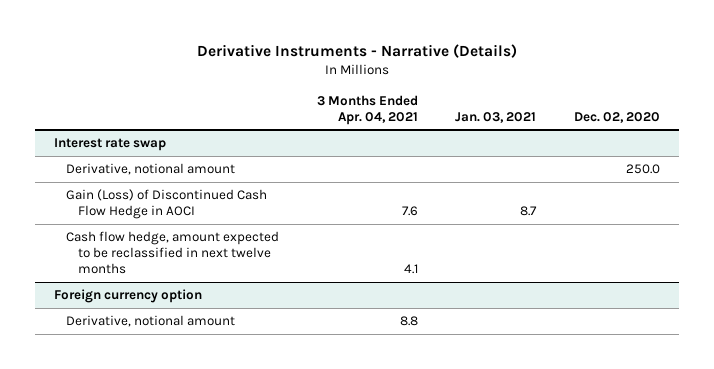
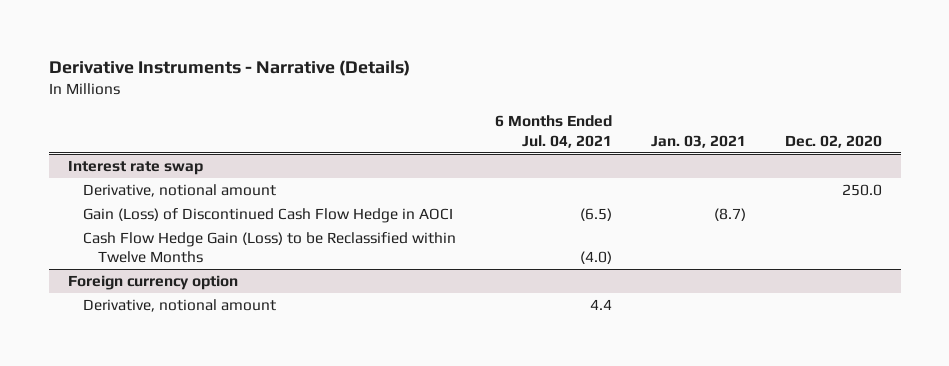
[316,94,418,125] 3 Months Ended Apr. 04, 2021 -> none
none -> [494,115,612,148] 6 Months Ended Jul. 04, 2021
[520,206,538,217] 8.7 -> [713,208,746,222] (8.7)
[65,231,279,274] Cash flow hedge, amount expected to be reclassified in next twelve months -> [82,232,456,264] Cash Flow Hedge Gain (Loss) to be Reclassified within Twelve Months

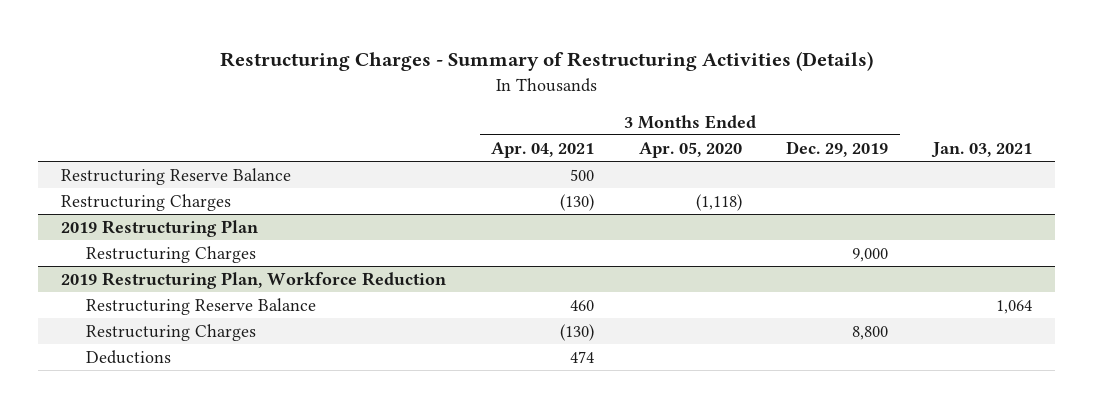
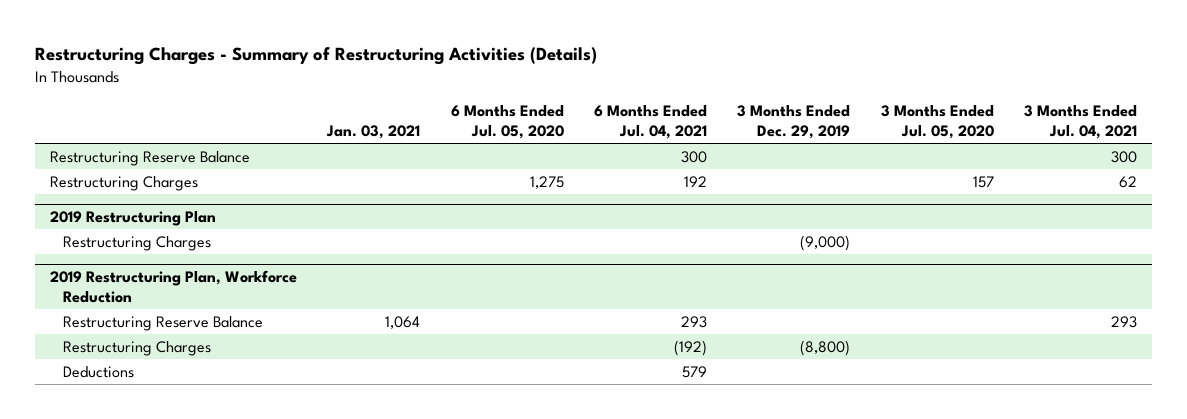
[490,141,594,158] Apr. 04, 2021 -> none
[638,141,742,158] Apr. 05, 2020 -> none
none -> [450,104,564,140] 6 Months Ended Jul. 05, 2020
none -> [594,104,708,140] 6 Months Ended Jul. 04, 2021
none -> [880,104,994,140] 3 Months Ended Jul. 05, 2020
none -> [1024,104,1138,140] 3 Months Ended Jul. 04, 2021
[852,248,889,263] 9,000 -> [800,234,851,251] (9,000)
[852,326,889,341] 8,800 -> [800,339,851,356] (8,800)

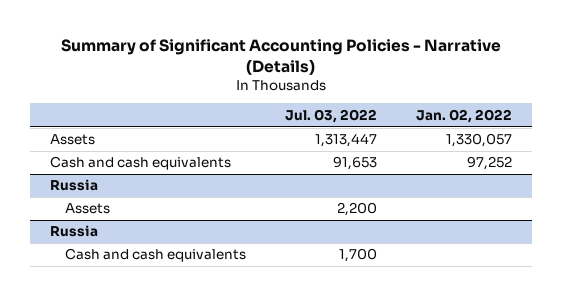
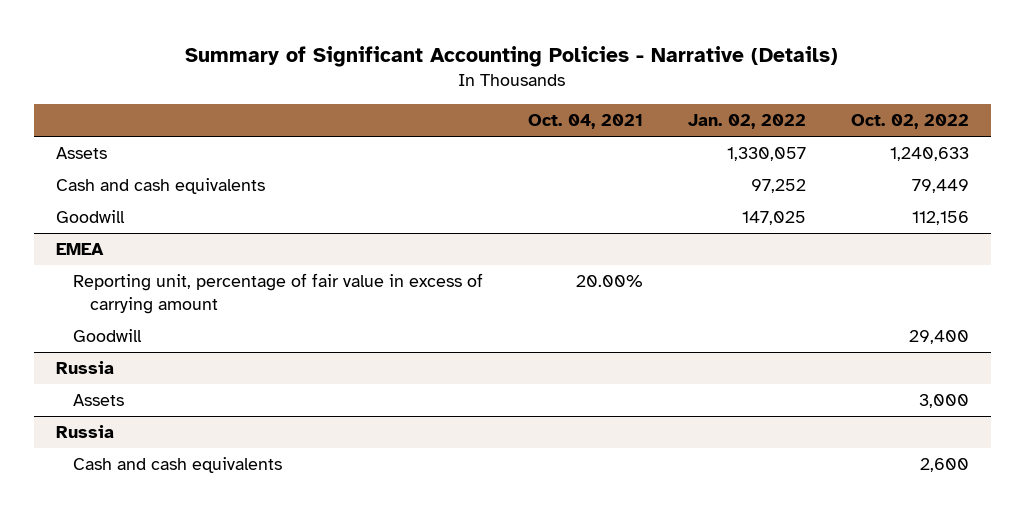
[285,108,378,123] Jul. 03, 2022 -> none
none -> [527,114,643,130] Oct. 04, 2021
none -> [850,114,969,130] Oct. 02, 2022
none -> [56,210,126,224] Goodwill
none -> [56,243,105,256] EMEA
none -> [73,273,484,315] Reporting unit, percentage of fair value in excess of carrying amount
none -> [73,329,143,343] Goodwill

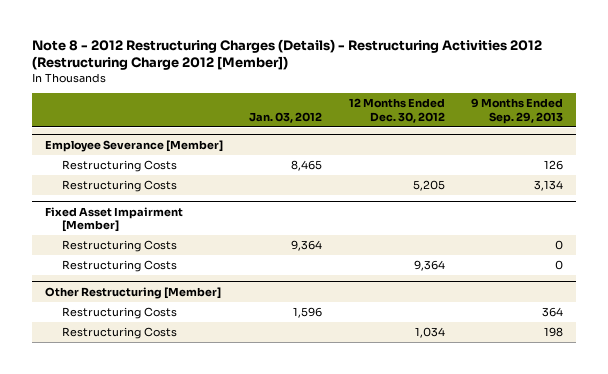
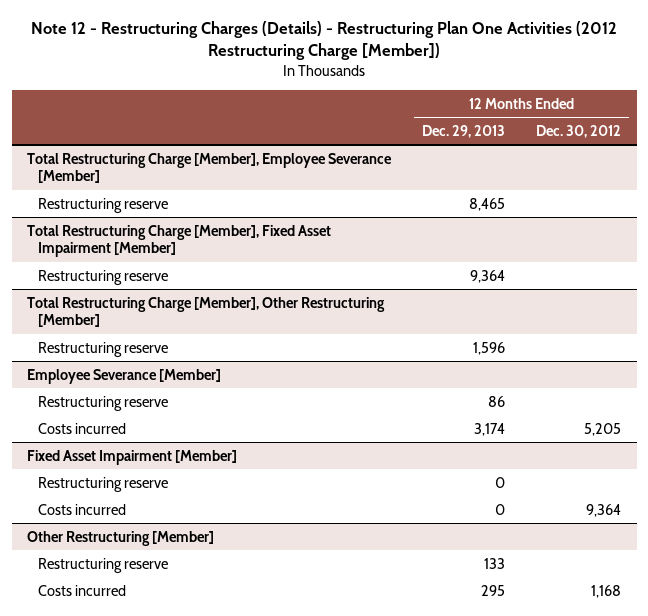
[32,38,543,70] Note 8 - 2012 Restructuring Charges (Details) - Restructuring Activities 2012 (Restructuring Charge 2012 [Member]) -> [31,21,618,61] Note 12 - Restructuring Charges (Details) - Restructuring Plan One Activities (2012 Restructuring Charge [Member])
[249,111,323,123] Jan. 03, 2012 -> none
[470,98,563,124] 9 Months Ended Sep. 29, 2013 -> none
none -> [422,124,506,138] Dec. 29, 2013
none -> [27,152,393,184] Total Restructuring Charge [Member], Employee Severance [Member]
none -> [38,197,169,213] Restructuring reserve
none -> [27,224,332,258] Total Restructuring Charge [Member], Fixed Asset Impairment [Member]
none -> [38,269,169,285] Restructuring reserve
none -> [27,296,386,328] Total Restructuring Charge [Member], Other Restructuring [Member]
none -> [38,341,169,357] Restructuring reserve
[62,160,178,173] Restructuring Costs -> [38,395,169,411] Restructuring reserve
[62,180,178,193] Restructuring Costs -> [38,422,127,434] Costs incurred
[62,240,178,253] Restructuring Costs -> [38,476,169,492] Restructuring reserve
[62,260,178,273] Restructuring Costs -> [38,503,127,515] Costs incurred
[62,307,178,320] Restructuring Costs -> [38,557,169,573] Restructuring reserve
[62,327,178,340] Restructuring Costs -> [38,584,127,596] Costs incurred
[414,327,445,339] 1,034 -> [591,584,622,598] 1,168

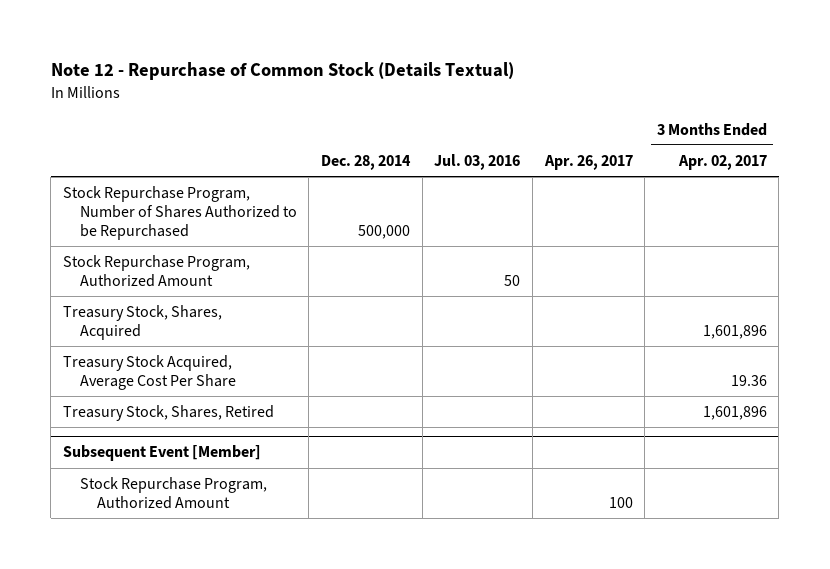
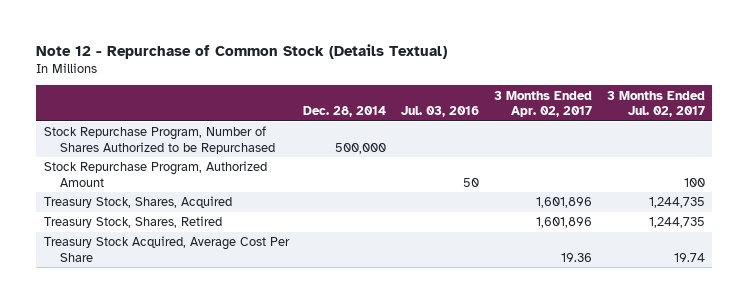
[543,154,633,170] Apr. 26, 2017 -> none
none -> [606,90,705,118] 3 Months Ended Jul. 02, 2017
[62,445,261,462] Subsequent Event [Member] -> none
[79,476,267,509] Stock Repurchase Program, Authorized Amount -> none
[62,354,236,390] Treasury Stock Acquired, Average Cost Per Share -> [43,236,290,262] Treasury Stock Acquired, Average Cost Per Share

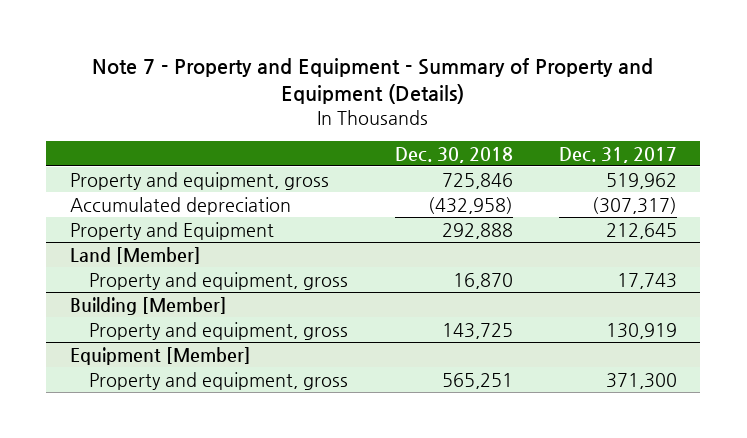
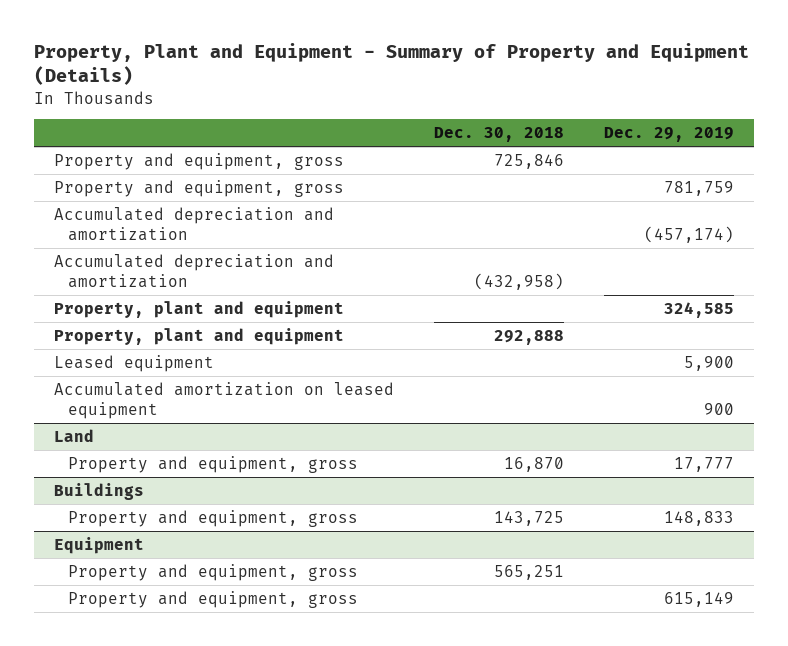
[92,58,654,105] Note 7 - Property and Equipment - Summary of Property and Equipment (Details) -> [34,43,750,86] Property, Plant and Equipment - Summary of Property and Equipment (Details)
[559,146,678,163] Dec. 31, 2017 -> none
none -> [604,127,735,143] Dec. 29, 2019
none -> [54,180,345,198] Property and equipment, gross
none -> [54,207,335,241] Accumulated depreciation and amortization
[69,196,291,215] Accumulated depreciation -> [54,254,335,288] Accumulated depreciation and amortization
none -> [54,301,345,319] Property, plant and equipment
[69,221,274,240] Property and Equipment -> [54,328,345,346] Property, plant and equipment
none -> [54,355,215,373] Leased equipment
none -> [54,382,395,419] Accumulated amortization on leased equipment
[69,246,201,264] Land [Member] -> [54,429,95,443] Land
[69,296,227,315] Building [Member] -> [54,483,145,501] Buildings
[69,346,251,365] Equipment [Member] -> [54,537,145,555] Equipment
none -> [68,591,359,609] Property and equipment, gross

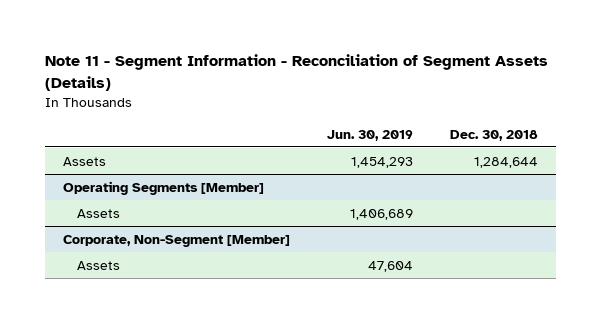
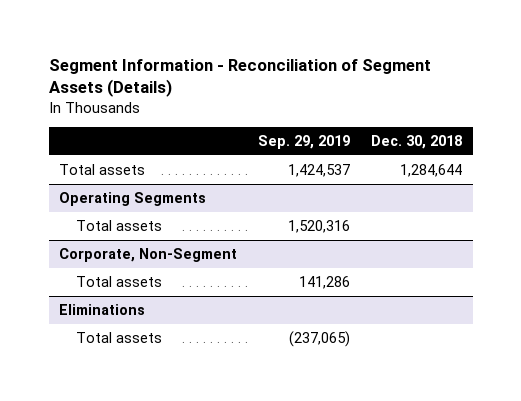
[44,54,548,92] Note 11 - Segment Information - Reconciliation of Segment Assets (Details) -> [48,58,431,98] Segment Information - Reconciliation of Segment Assets (Details)
[326,129,413,141] Jun. 30, 2019 -> none
none -> [258,134,351,149] Sep. 29, 2019
[63,156,107,166] Assets -> [59,163,146,175] Total assets
[63,180,265,195] Operating Segments [Member] -> [59,191,207,206] Operating Segments
[77,208,121,218] Assets -> [76,219,163,231] Total assets
[63,234,291,247] Corporate, Non-Segment [Member] -> [59,247,238,262] Corporate, Non-Segment
[77,260,121,270] Assets -> [76,275,163,287] Total assets
none -> [59,303,146,315] Eliminations
none -> [76,331,163,343] Total assets

